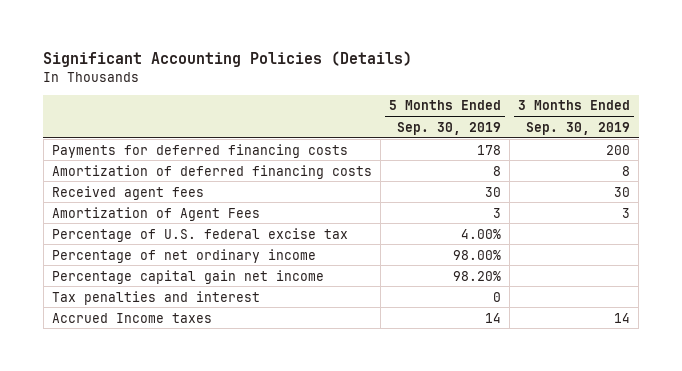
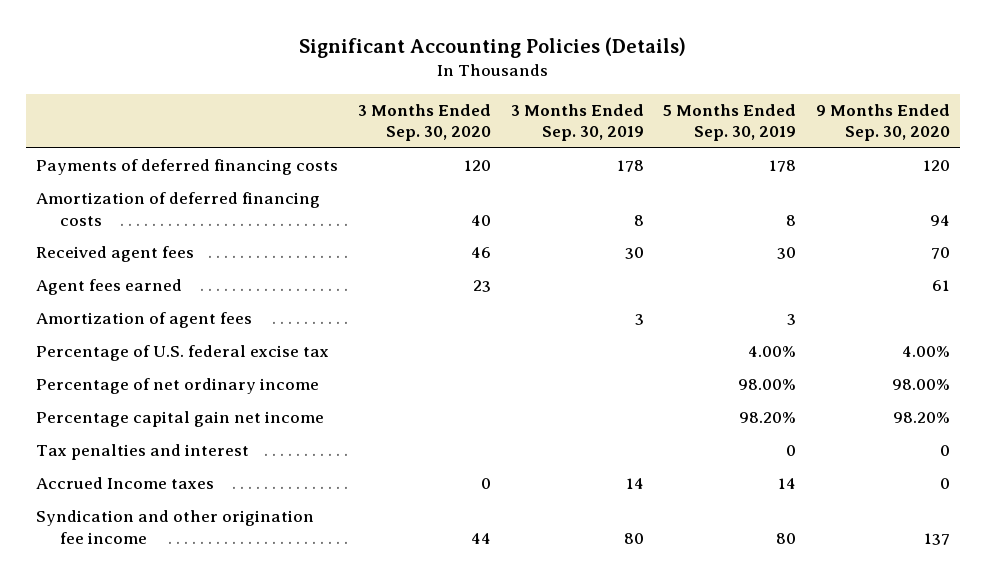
none -> [357,103,491,142] 3 Months Ended Sep. 30, 2020
none -> [816,103,951,142] 9 Months Ended Sep. 30, 2020
[51,143,348,158] Payments for deferred financing costs -> [36,159,339,176] Payments of deferred financing costs
[606,144,631,155] 200 -> [616,160,644,173] 178
none -> [36,279,183,296] Agent fees earned
[51,206,260,221] Amortization of Agent Fees -> [36,312,253,329] Amortization of agent fees
none -> [36,510,315,544] Syndication and other origination fee income

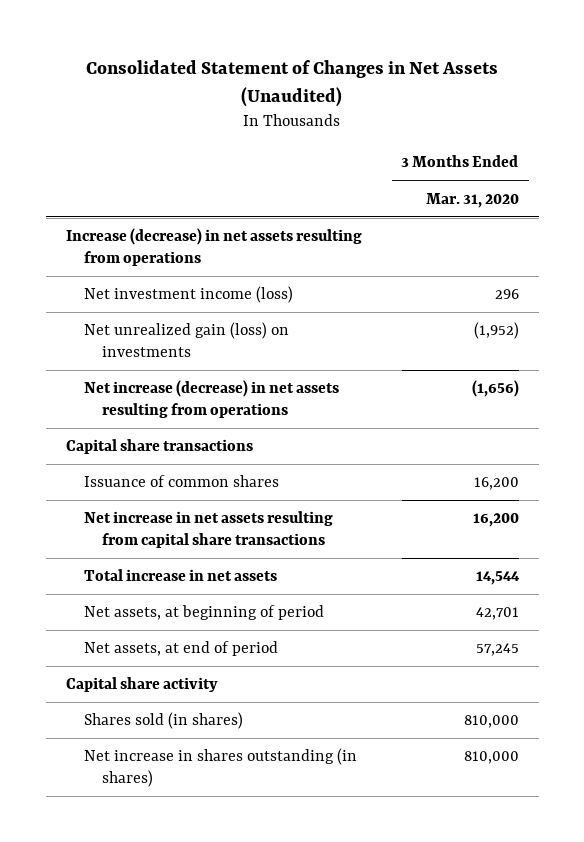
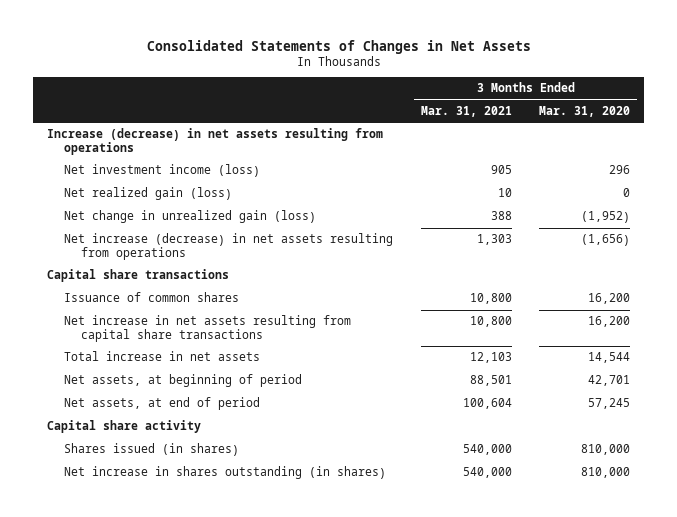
[86,59,499,107] Consolidated Statement of Changes in Net Assets (Unaudited) -> [146,39,531,54] Consolidated Statements of Changes in Net Assets
none -> [420,105,512,117] Mar. 31, 2021
none -> [63,187,232,201] Net realized gain (loss)
[83,322,289,358] Net unrealized gain (loss) on investments -> [63,210,316,224] Net change in unrealized gain (loss)
[83,712,243,730] Shares sold (in shares) -> [63,443,239,457] Shares issued (in shares)

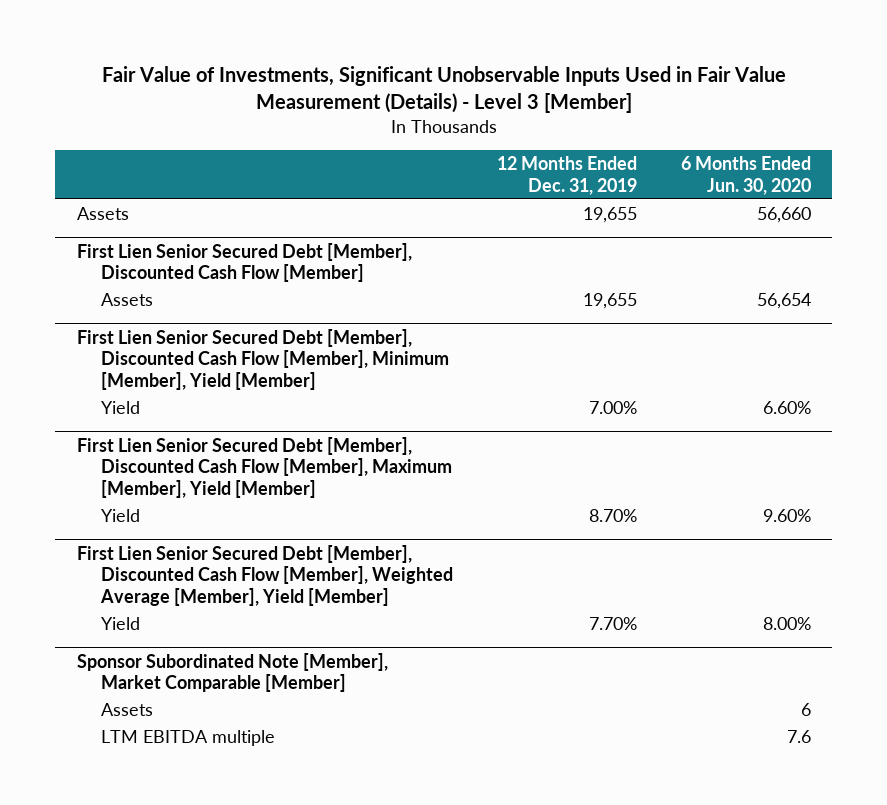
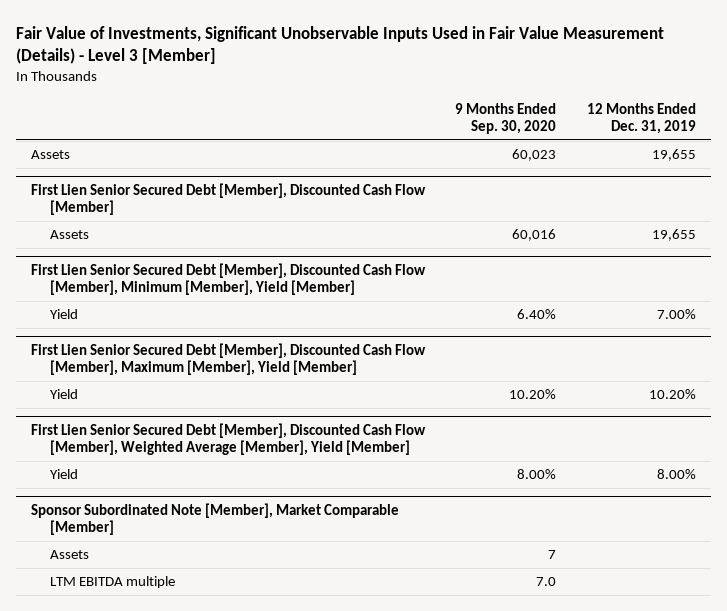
[680,155,811,195] 6 Months Ended Jun. 30, 2020 -> none
none -> [455,102,557,134] 9 Months Ended Sep. 30, 2020
[589,508,638,522] 8.70% -> [648,389,696,400] 10.20%
[589,616,638,630] 7.70% -> [656,469,696,480] 8.00%

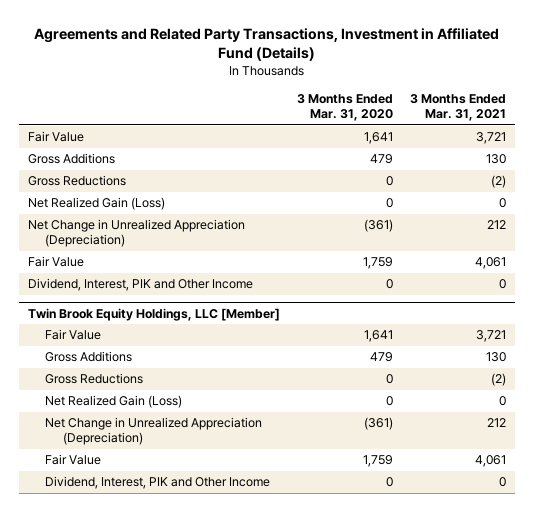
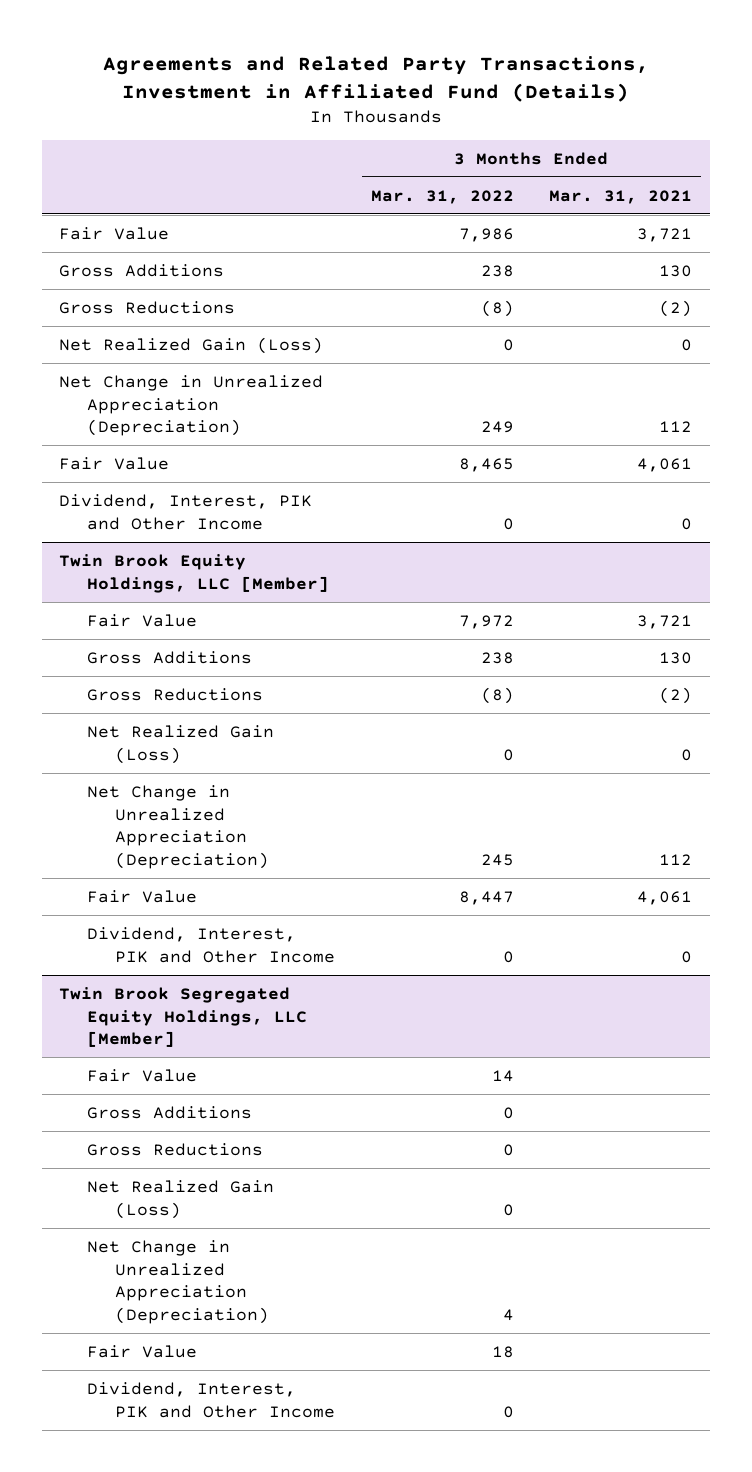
[296,94,393,122] 3 Months Ended Mar. 31, 2020 -> none
none -> [370,189,514,204] Mar. 31, 2022
[487,220,507,230] 212 -> [659,421,693,433] 112
[487,418,507,428] 212 -> [659,854,693,866] 112
none -> [59,986,308,1048] Twin Brook Segregated Equity Holdings, LLC [Member]
none -> [87,1068,198,1082] Fair Value
none -> [87,1105,253,1119] Gross Additions
none -> [87,1142,264,1156] Gross Reductions
none -> [87,1179,275,1219] Net Realized Gain (Loss)
none -> [87,1239,269,1325] Net Change in Unrealized Appreciation (Depreciation)
none -> [87,1344,198,1358] Fair Value
none -> [87,1381,335,1418] Dividend, Interest, PIK and Other Income

